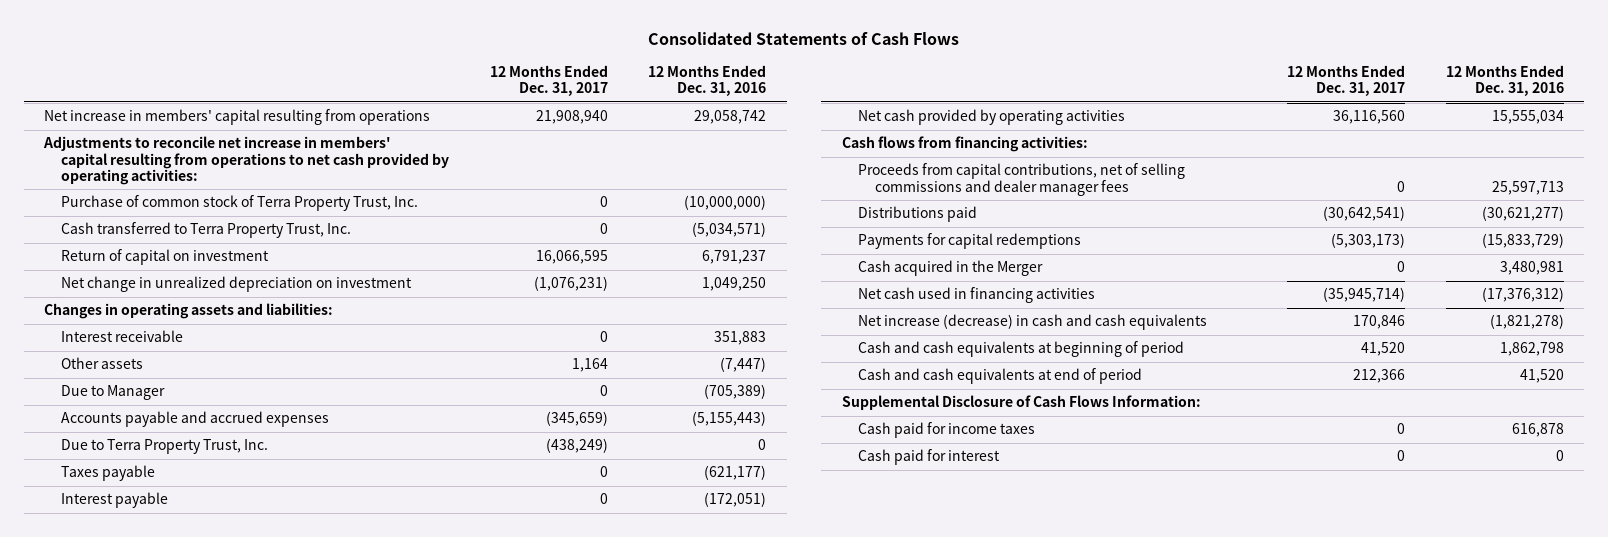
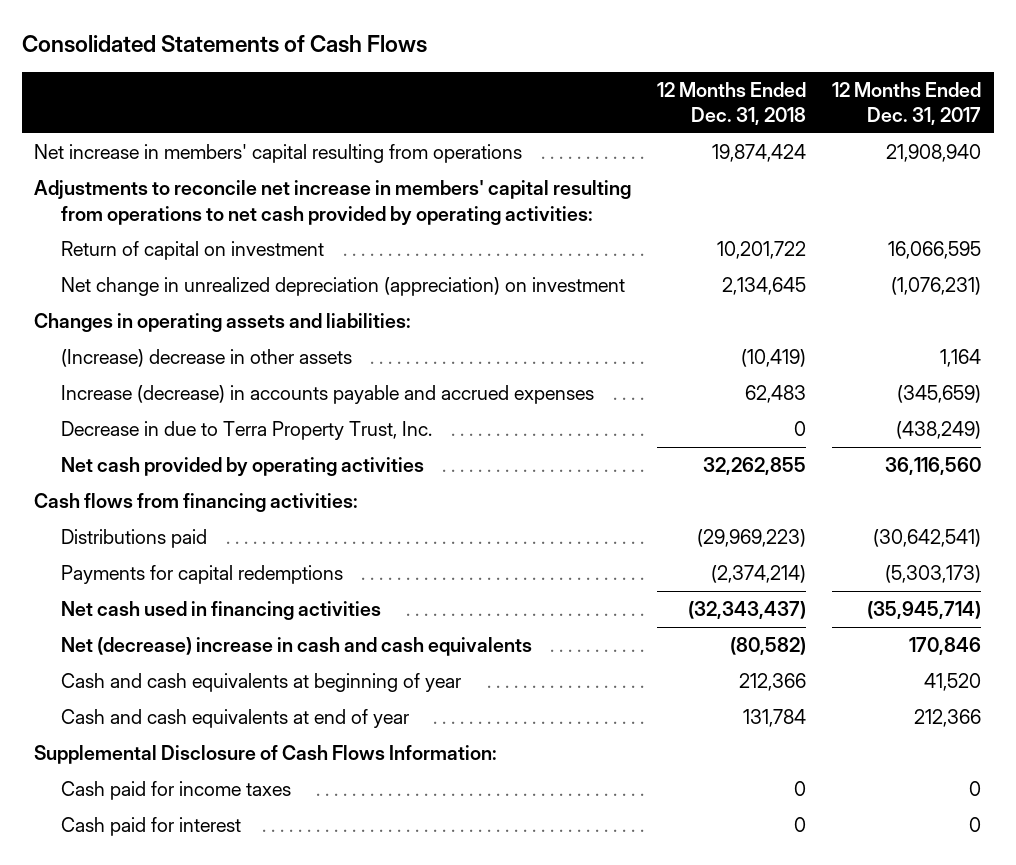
[648,65,767,97] 12 Months Ended Dec. 31, 2016 -> none
none -> [657,81,807,126] 12 Months Ended Dec. 31, 2018
[60,195,418,212] Purchase of common stock of Terra Property Trust, Inc. -> none
[60,222,351,239] Cash transferred to Terra Property Trust, Inc. -> none
[60,276,412,293] Net change in unrealized depreciation on investment -> [60,276,625,296] Net change in unrealized depreciation (appreciation) on investment
[60,330,183,343] Interest receivable -> none
[60,385,165,401] Due to Manager -> none
[60,465,155,482] Taxes payable -> none
[60,492,168,509] Interest payable -> none
[60,357,143,370] Other assets -> [60,348,352,367] (Increase) decrease in other assets
[60,411,329,428] Accounts payable and accrued expenses -> [60,384,594,404] Increase (decrease) in accounts payable and accrued expenses
[60,439,268,455] Due to Terra Property Trust, Inc. -> [60,420,432,440] Decrease in due to Terra Property Trust, Inc.
[858,163,1186,196] Proceeds from capital contributions, net of selling commissions and dealer manager fees -> none
[858,260,1044,277] Cash acquired in the Merger -> none
[858,314,1208,331] Net increase (decrease) in cash and cash equivalents -> [60,636,532,656] Net (decrease) increase in cash and cash equivalents
[858,341,1185,358] Cash and cash equivalents at beginning of period -> [60,672,461,692] Cash and cash equivalents at beginning of year
[858,368,1143,385] Cash and cash equivalents at end of period -> [60,708,409,728] Cash and cash equivalents at end of year

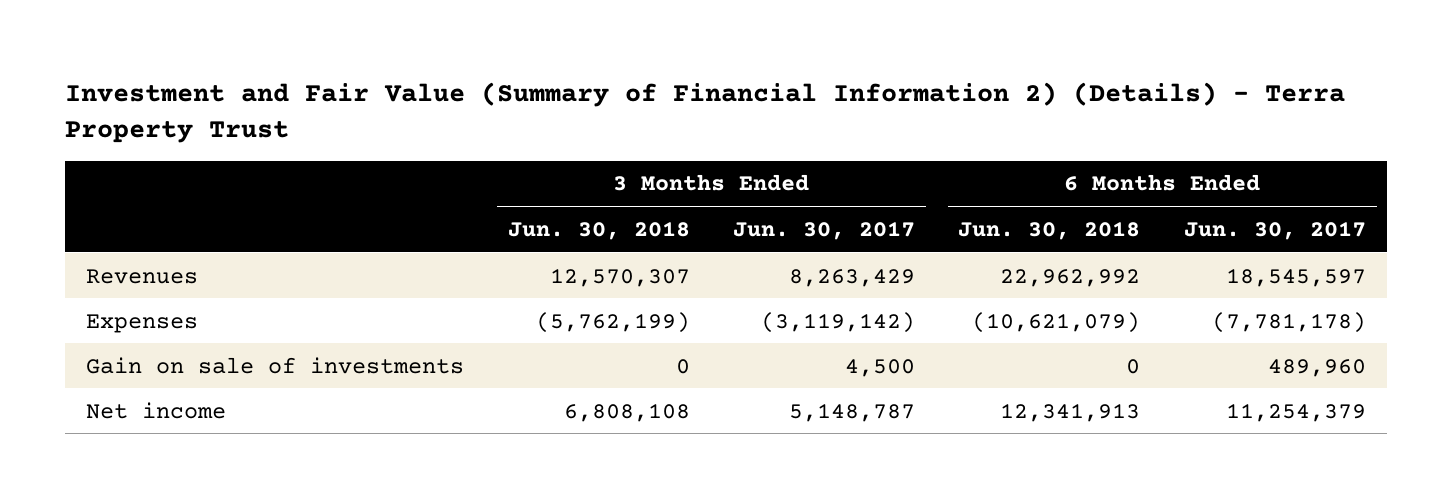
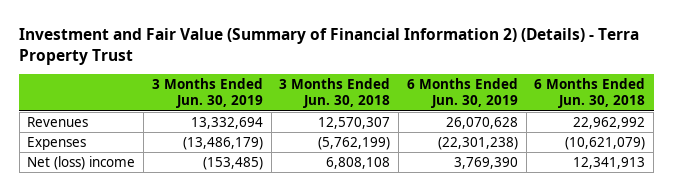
[733,220,916,240] Jun. 30, 2017 -> none
[1183,220,1366,240] Jun. 30, 2017 -> none
none -> [151,78,263,109] 3 Months Ended Jun. 30, 2019
none -> [406,78,518,109] 6 Months Ended Jun. 30, 2019
[86,356,465,374] Gain on sale of investments -> none
[86,401,227,419] Net income -> [27,155,136,170] Net (loss) income

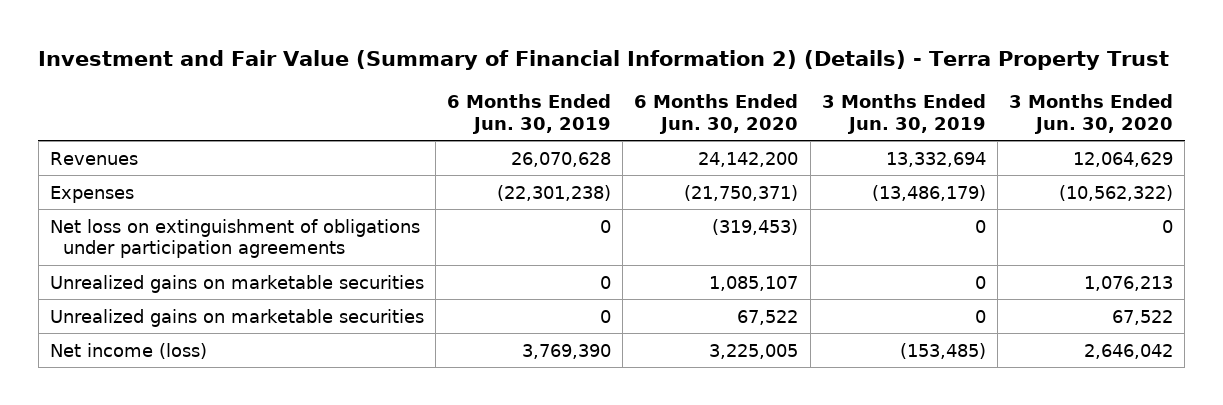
[279,78,391,109] 3 Months Ended Jun. 30, 2018 -> none
[534,78,646,109] 6 Months Ended Jun. 30, 2018 -> none
none -> [634,94,799,134] 6 Months Ended Jun. 30, 2020
none -> [1009,94,1174,134] 3 Months Ended Jun. 30, 2020
none -> [49,218,420,259] Net loss on extinguishment of obligations under participation agreements
none -> [49,274,424,293] Unrealized gains on marketable securities
none -> [49,308,424,327] Unrealized gains on marketable securities
[27,155,136,170] Net (loss) income -> [49,342,207,359] Net income (loss)

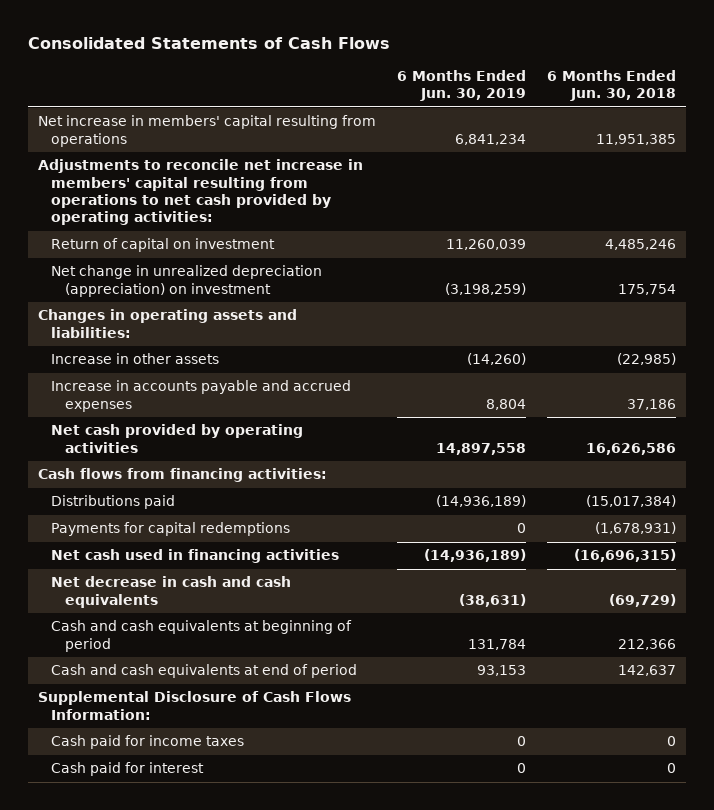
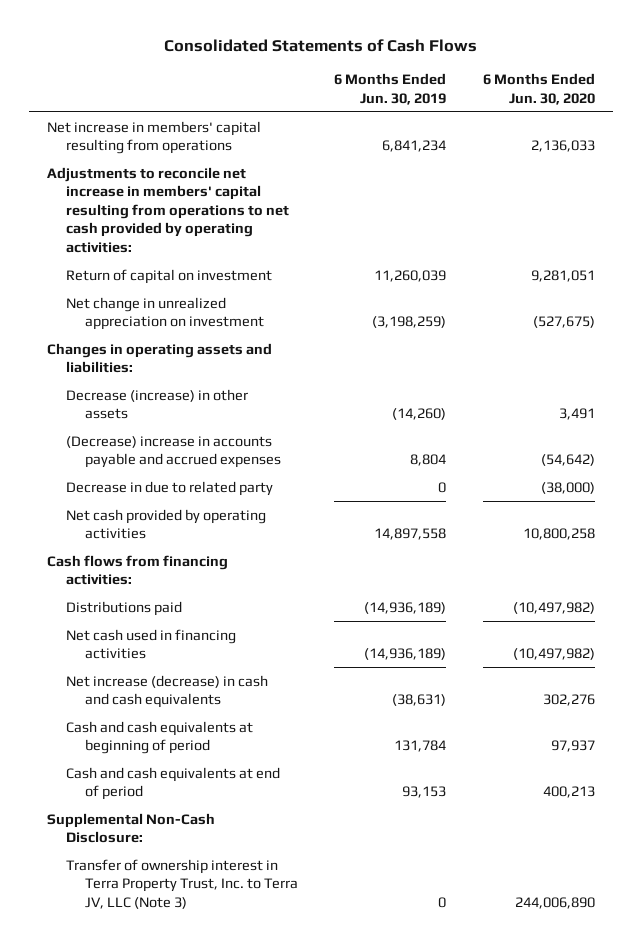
[546,70,676,102] 6 Months Ended Jun. 30, 2018 -> none
none -> [482,73,595,105] 6 Months Ended Jun. 30, 2020
[51,265,323,297] Net change in unrealized depreciation (appreciation) on investment -> [65,296,265,331] Net change in unrealized appreciation on investment
[51,353,220,365] Increase in other assets -> [65,388,248,420] Decrease (increase) in other assets
[51,380,352,412] Increase in accounts payable and accrued expenses -> [65,435,282,469] (Decrease) increase in accounts payable and accrued expenses
none -> [65,480,273,496] Decrease in due to related party
[51,522,291,537] Payments for capital redemptions -> none
[51,576,292,608] Net decrease in cash and cash equivalents -> [65,674,268,709] Net increase (decrease) in cash and cash equivalents
[51,735,245,750] Cash paid for income taxes -> none
[51,762,205,777] Cash paid for interest -> none
[38,691,352,720] Supplemental Disclosure of Cash Flows Information: -> [46,812,215,844] Supplemental Non-Cash Disclosure:
none -> [65,858,299,909] Transfer of ownership interest in Terra Property Trust, Inc. to Terra JV, LLC (Note 3)

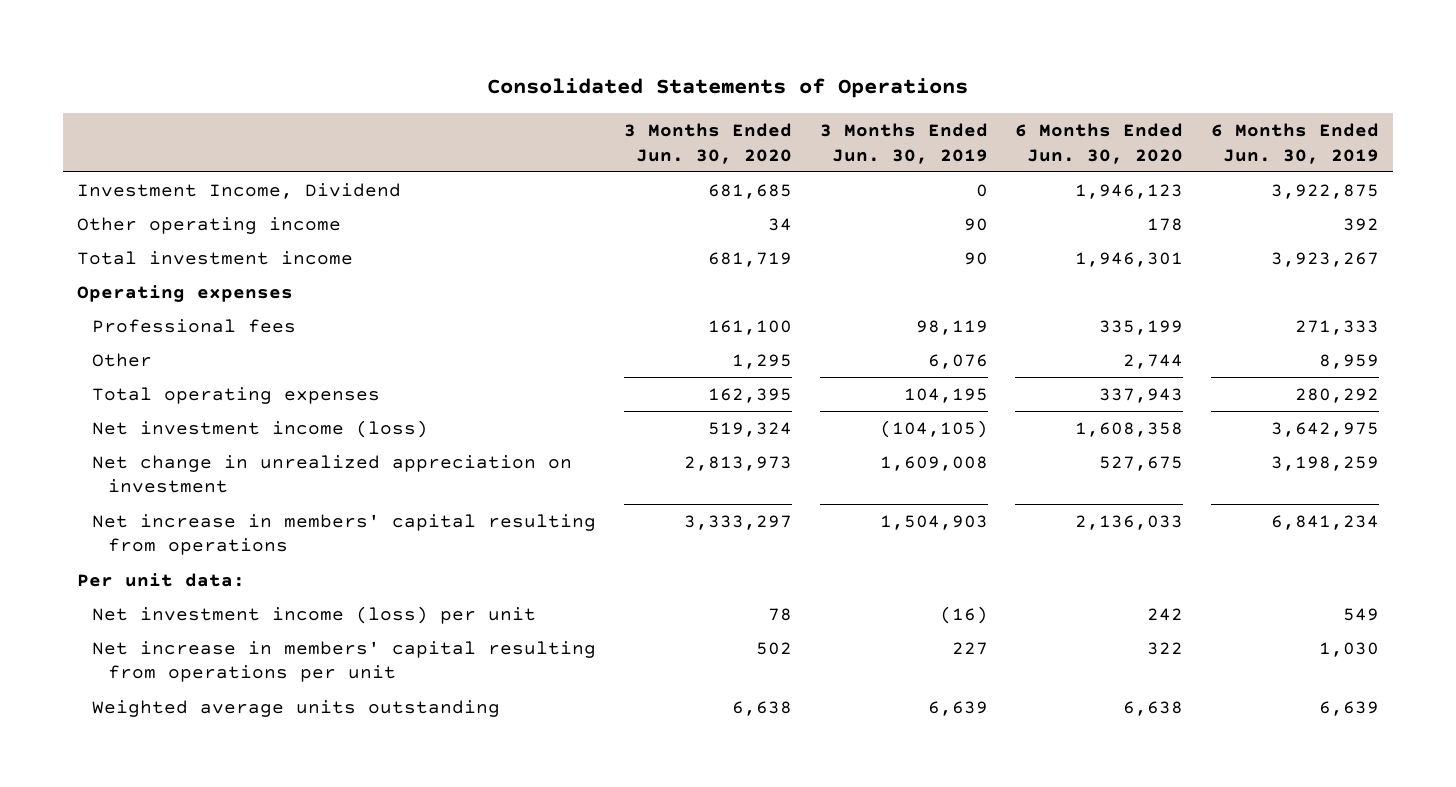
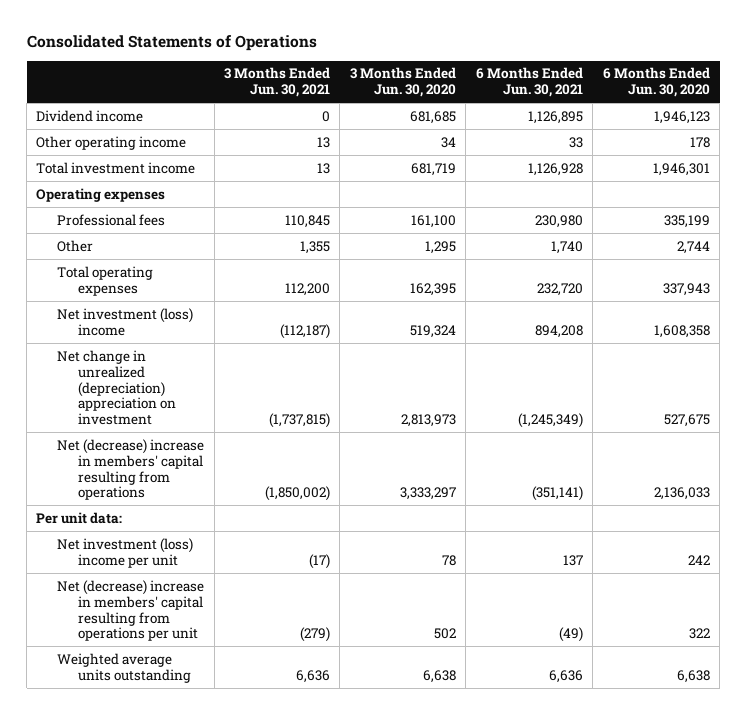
[819,122,988,164] 3 Months Ended Jun. 30, 2019 -> none
[1211,122,1380,164] 6 Months Ended Jun. 30, 2019 -> none
none -> [223,67,330,98] 3 Months Ended Jun. 30, 2021
none -> [475,67,583,98] 6 Months Ended Jun. 30, 2021
[76,182,401,199] Investment Income, Dividend -> [36,109,144,122] Dividend income
[92,419,429,438] Net investment income (loss) -> [57,307,194,336] Net investment (loss) income
[92,454,573,494] Net change in unrealized appreciation on investment -> [57,349,176,426] Net change in unrealized (depreciation) appreciation on investment
[92,513,597,556] Net increase in members' capital resulting from operations -> [57,438,205,501] Net (decrease) increase in members' capital resulting from operations
[92,605,537,624] Net investment income (loss) per unit -> [57,537,194,568] Net investment (loss) income per unit
[92,640,597,683] Net increase in members' capital resulting from operations per unit -> [57,579,205,642] Net (decrease) increase in members' capital resulting from operations per unit

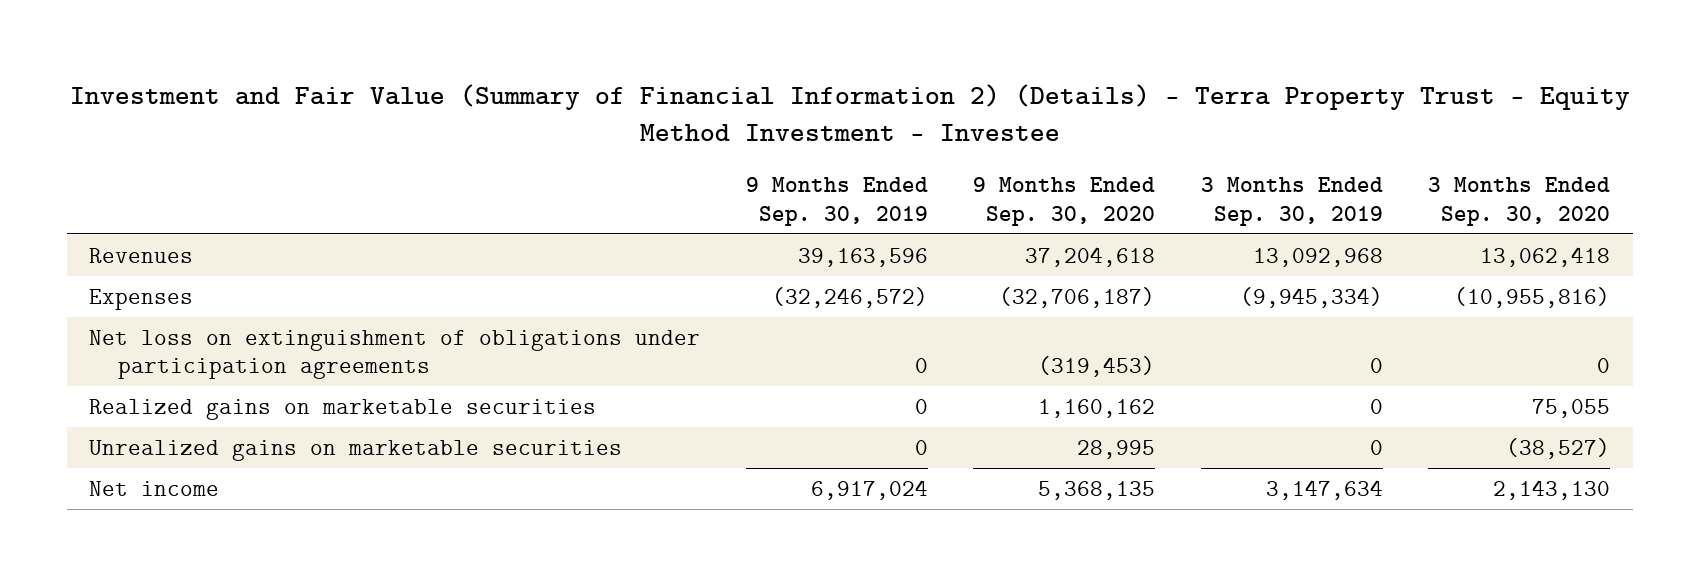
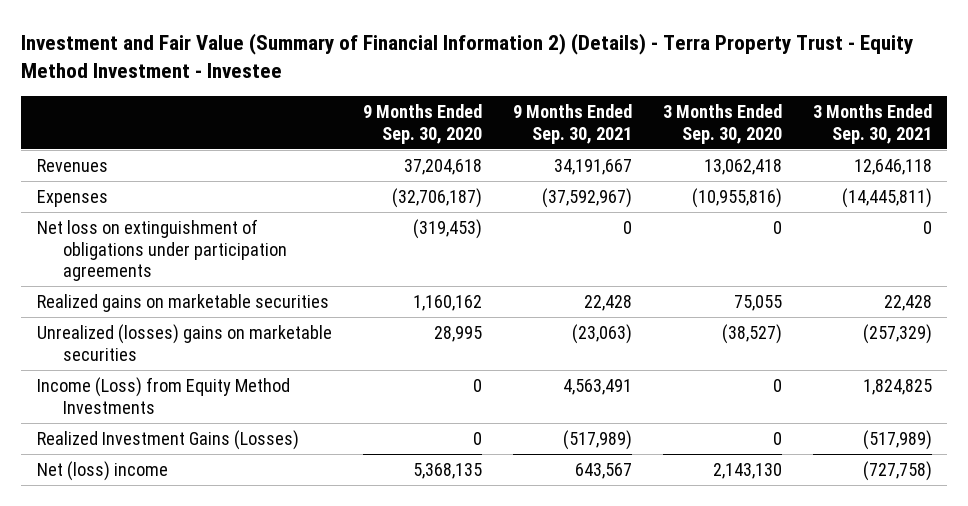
[745,177,928,226] 9 Months Ended Sep. 30, 2019 -> none
[1200,177,1383,226] 3 Months Ended Sep. 30, 2019 -> none
none -> [512,103,632,144] 9 Months Ended Sep. 30, 2021
none -> [812,103,932,144] 3 Months Ended Sep. 30, 2021
[89,439,623,461] Unrealized gains on marketable securities -> [36,323,332,361] Unrealized (losses) gains on marketable securities
none -> [36,376,290,414] Income (Loss) from Equity Method Investments
none -> [36,429,299,450] Realized Investment Gains (Losses)
[89,480,220,496] Net income -> [36,460,168,481] Net (loss) income

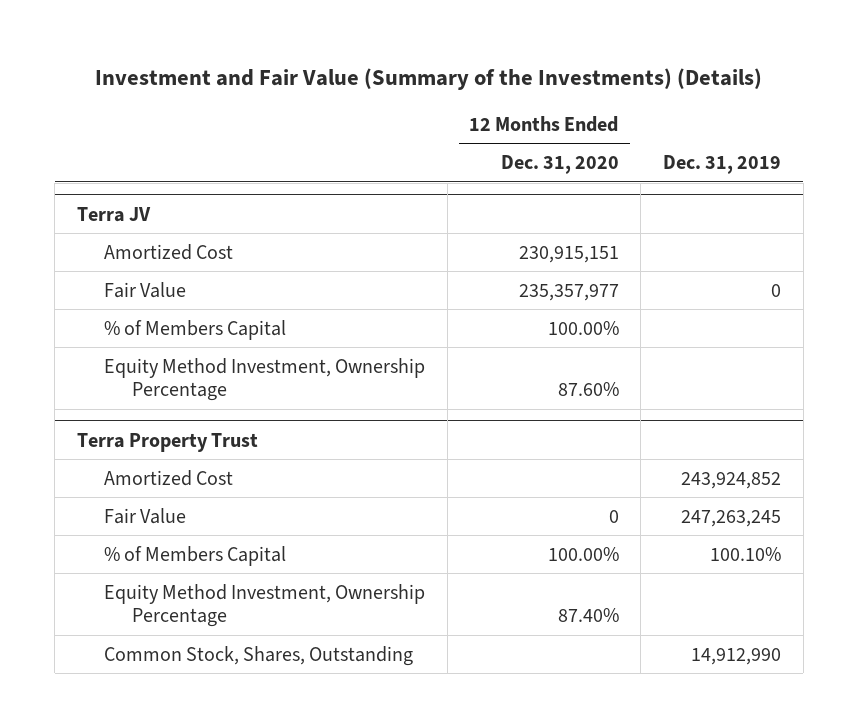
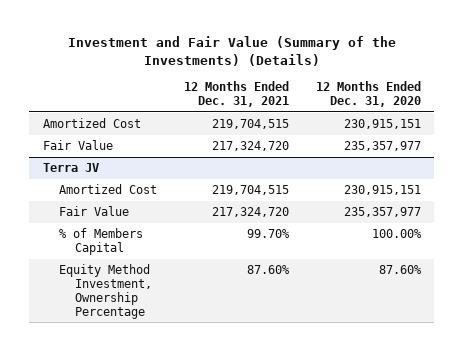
[662,155,781,175] Dec. 31, 2019 -> none
none -> [183,81,289,108] 12 Months Ended Dec. 31, 2021
none -> [42,117,141,128] Amortized Cost
none -> [42,139,113,150] Fair Value
[76,432,258,452] Terra Property Trust -> none
[104,469,234,486] Amortized Cost -> none
[104,507,187,524] Fair Value -> none
[104,545,287,566] % of Members Capital -> none
[104,583,426,628] Equity Method Investment, Ownership Percentage -> none
[104,645,414,666] Common Stock, Shares, Outstanding -> none

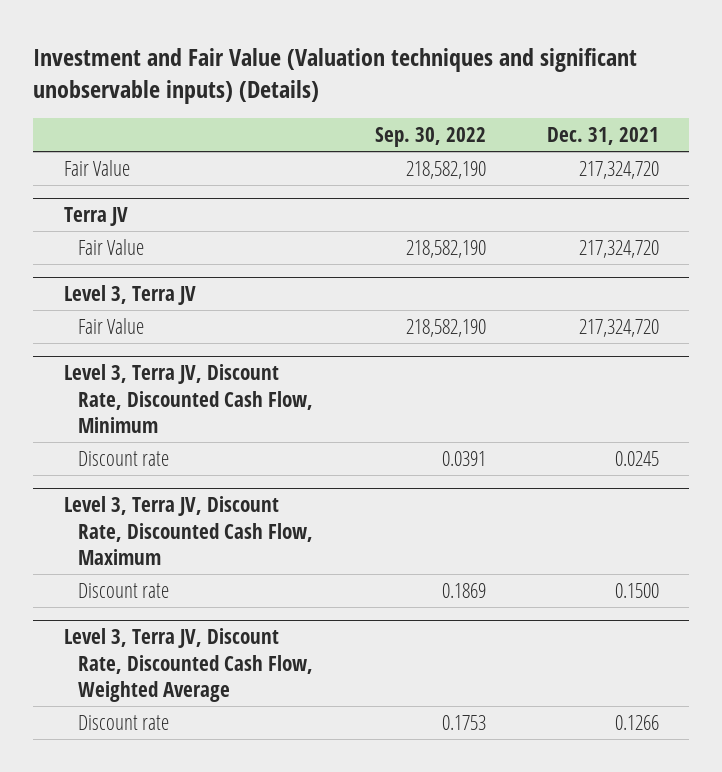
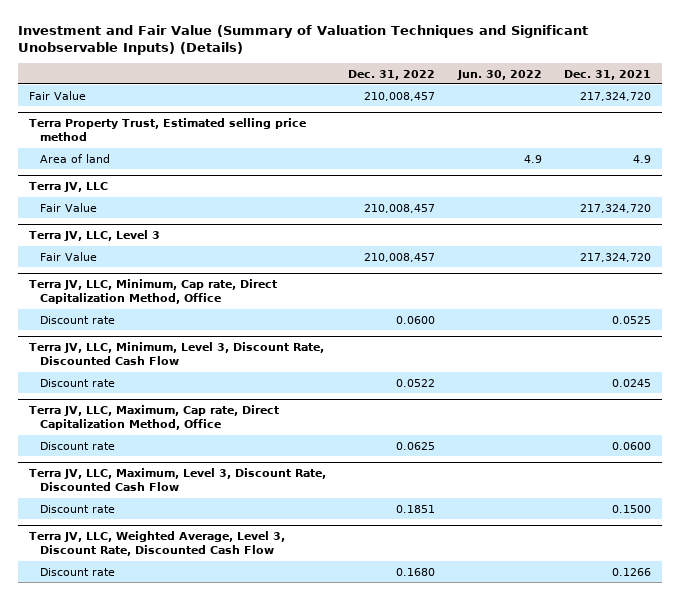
[33,47,638,104] Investment and Fair Value (Valuation techniques and significant unobservable inputs) (Details) -> [17,24,588,55] Investment and Fair Value (Summary of Valuation Techniques and Significant Unobservable Inputs) (Details)
[374,127,486,148] Sep. 30, 2022 -> none
none -> [348,69,436,80] Dec. 31, 2022
none -> [456,69,542,80] Jun. 30, 2022
none -> [28,118,306,142] Terra Property Trust, Estimated selling price method
none -> [40,153,111,163] Area of land
[63,207,128,227] Terra JV -> [28,182,108,193] Terra JV, LLC
[63,285,196,306] Level 3, Terra JV -> [28,230,160,242] Terra JV, LLC, Level 3
none -> [28,279,277,305] Terra JV, LLC, Minimum, Cap rate, Direct Capitalization Method, Office
none -> [40,315,116,324] Discount rate
[63,364,314,434] Level 3, Terra JV, Discount Rate, Discounted Cash Flow, Minimum -> [28,342,324,366] Terra JV, LLC, Minimum, Level 3, Discount Rate, Discounted Cash Flow
none -> [28,405,279,431] Terra JV, LLC, Maximum, Cap rate, Direct Capitalization Method, Office
none -> [40,441,116,450] Discount rate
[63,496,314,566] Level 3, Terra JV, Discount Rate, Discounted Cash Flow, Maximum -> [28,468,326,492] Terra JV, LLC, Maximum, Level 3, Discount Rate, Discounted Cash Flow
[63,628,314,703] Level 3, Terra JV, Discount Rate, Discounted Cash Flow, Weighted Average -> [28,531,285,557] Terra JV, LLC, Weighted Average, Level 3, Discount Rate, Discounted Cash Flow

